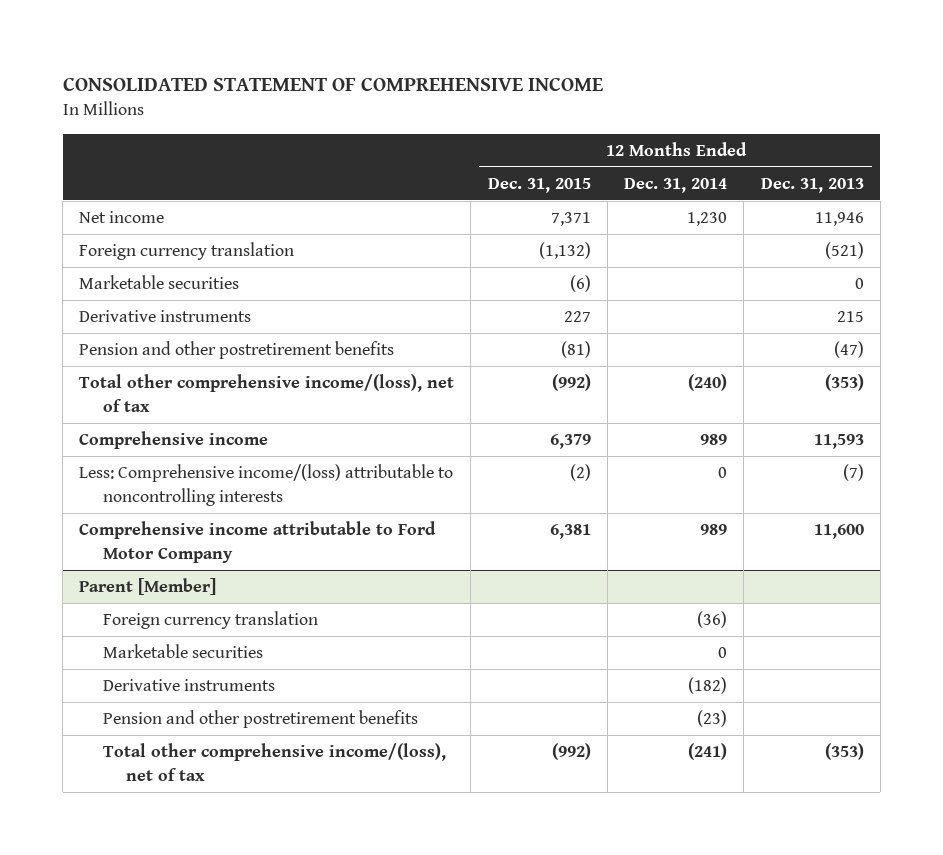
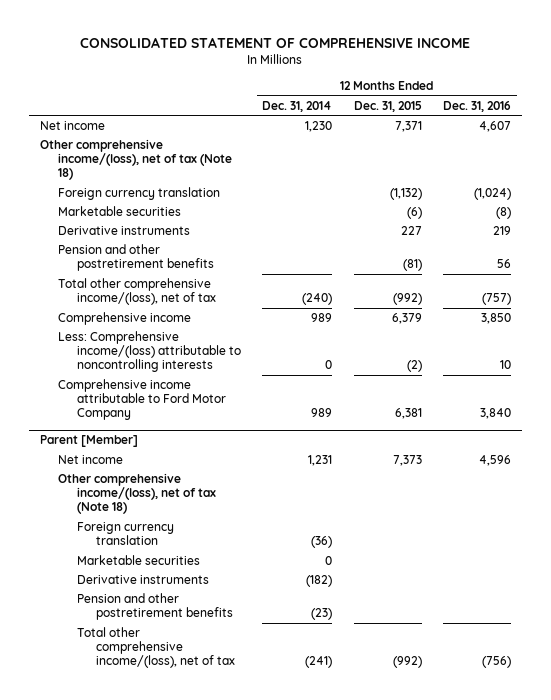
[760,177,864,193] Dec. 31, 2013 -> none
none -> [443,100,512,112] Dec. 31, 2016
none -> [39,139,233,181] Other comprehensive income/(loss), net of tax (Note 18)
none -> [58,455,124,465] Net income
none -> [58,473,216,515] Other comprehensive income/(loss), net of tax (Note 18)

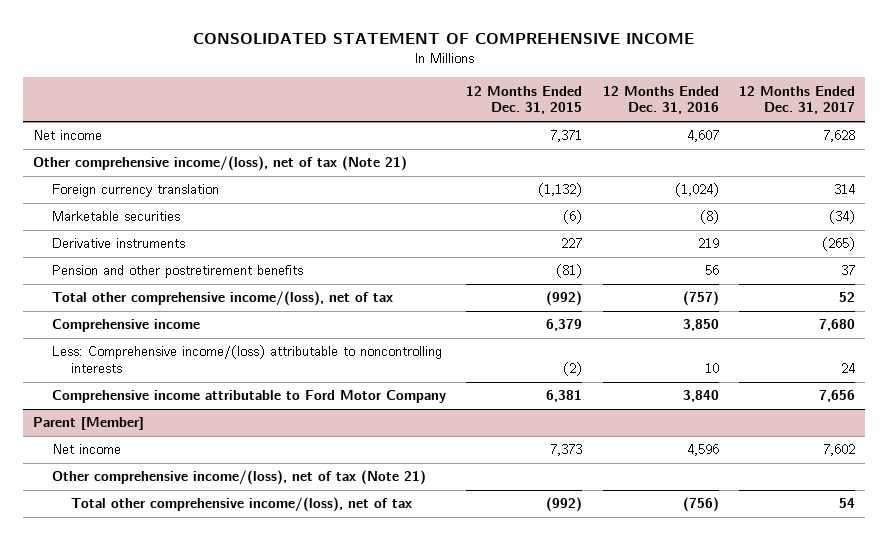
[262,100,333,112] Dec. 31, 2014 -> none
none -> [739,85,856,115] 12 Months Ended Dec. 31, 2017
[39,139,233,181] Other comprehensive income/(loss), net of tax (Note 18) -> [32,156,407,172] Other comprehensive income/(loss), net of tax (Note 21)
[76,522,174,546] Foreign currency translation -> none
[76,555,200,566] Marketable securities -> none
[76,575,209,585] Derivative instruments -> none
[76,593,233,621] Pension and other postretirement benefits -> none
[58,473,216,515] Other comprehensive income/(loss), net of tax (Note 18) -> [52,470,427,486] Other comprehensive income/(loss), net of tax (Note 21)

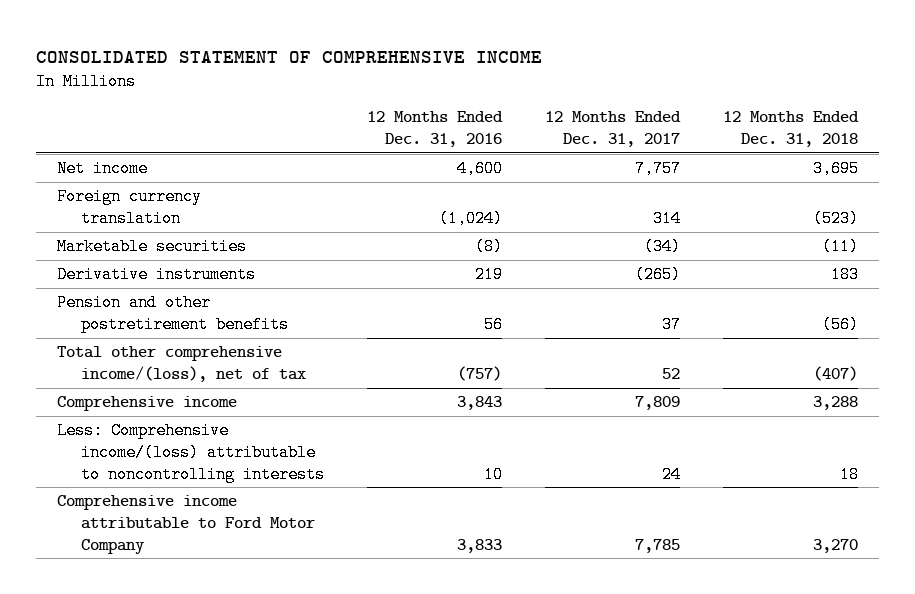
[466,85,583,115] 12 Months Ended Dec. 31, 2015 -> none
none -> [722,111,859,148] 12 Months Ended Dec. 31, 2018
[32,156,407,172] Other comprehensive income/(loss), net of tax (Note 21) -> none
[686,130,719,143] 4,607 -> [456,160,503,178] 4,600
[823,130,856,143] 7,628 -> [634,160,681,178] 7,757
[682,319,719,332] 3,850 -> [456,396,502,411] 3,843
[819,319,856,332] 7,680 -> [634,396,680,411] 7,809
[32,417,144,431] Parent [Member] -> none
[52,444,122,455] Net income -> none
[52,470,427,486] Other comprehensive income/(loss), net of tax (Note 21) -> none
[71,497,413,513] Total other comprehensive income/(loss), net of tax -> none
[682,390,719,403] 3,840 -> [456,538,502,553] 3,833
[819,390,856,403] 7,656 -> [634,538,680,553] 7,785

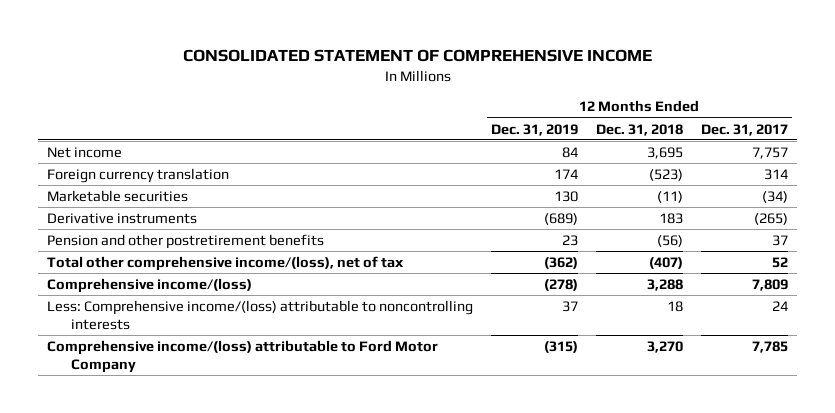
[366,111,503,148] 12 Months Ended Dec. 31, 2016 -> none
none -> [491,123,579,136] Dec. 31, 2019
[57,396,238,412] Comprehensive income -> [47,277,253,293] Comprehensive income/(loss)
[57,495,315,554] Comprehensive income attributable to Ford Motor Company -> [47,339,439,373] Comprehensive income/(loss) attributable to Ford Motor Company

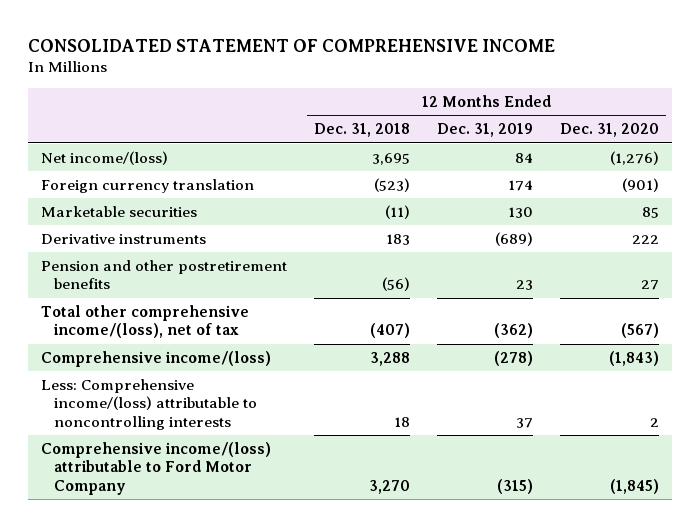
[700,123,788,136] Dec. 31, 2017 -> none
none -> [559,123,659,138] Dec. 31, 2020
[47,146,123,158] Net income -> [41,150,169,165] Net income/(loss)

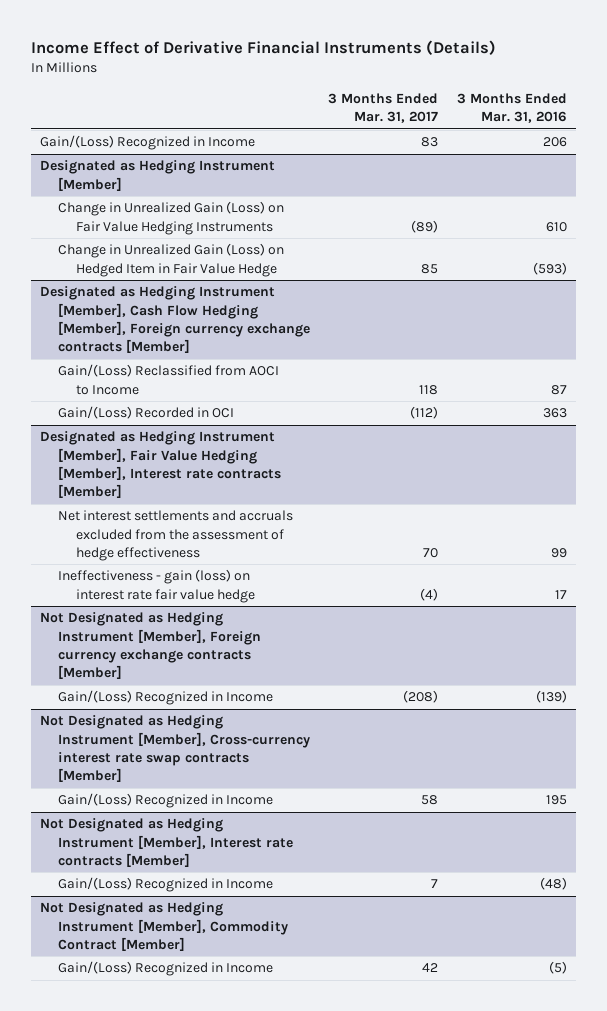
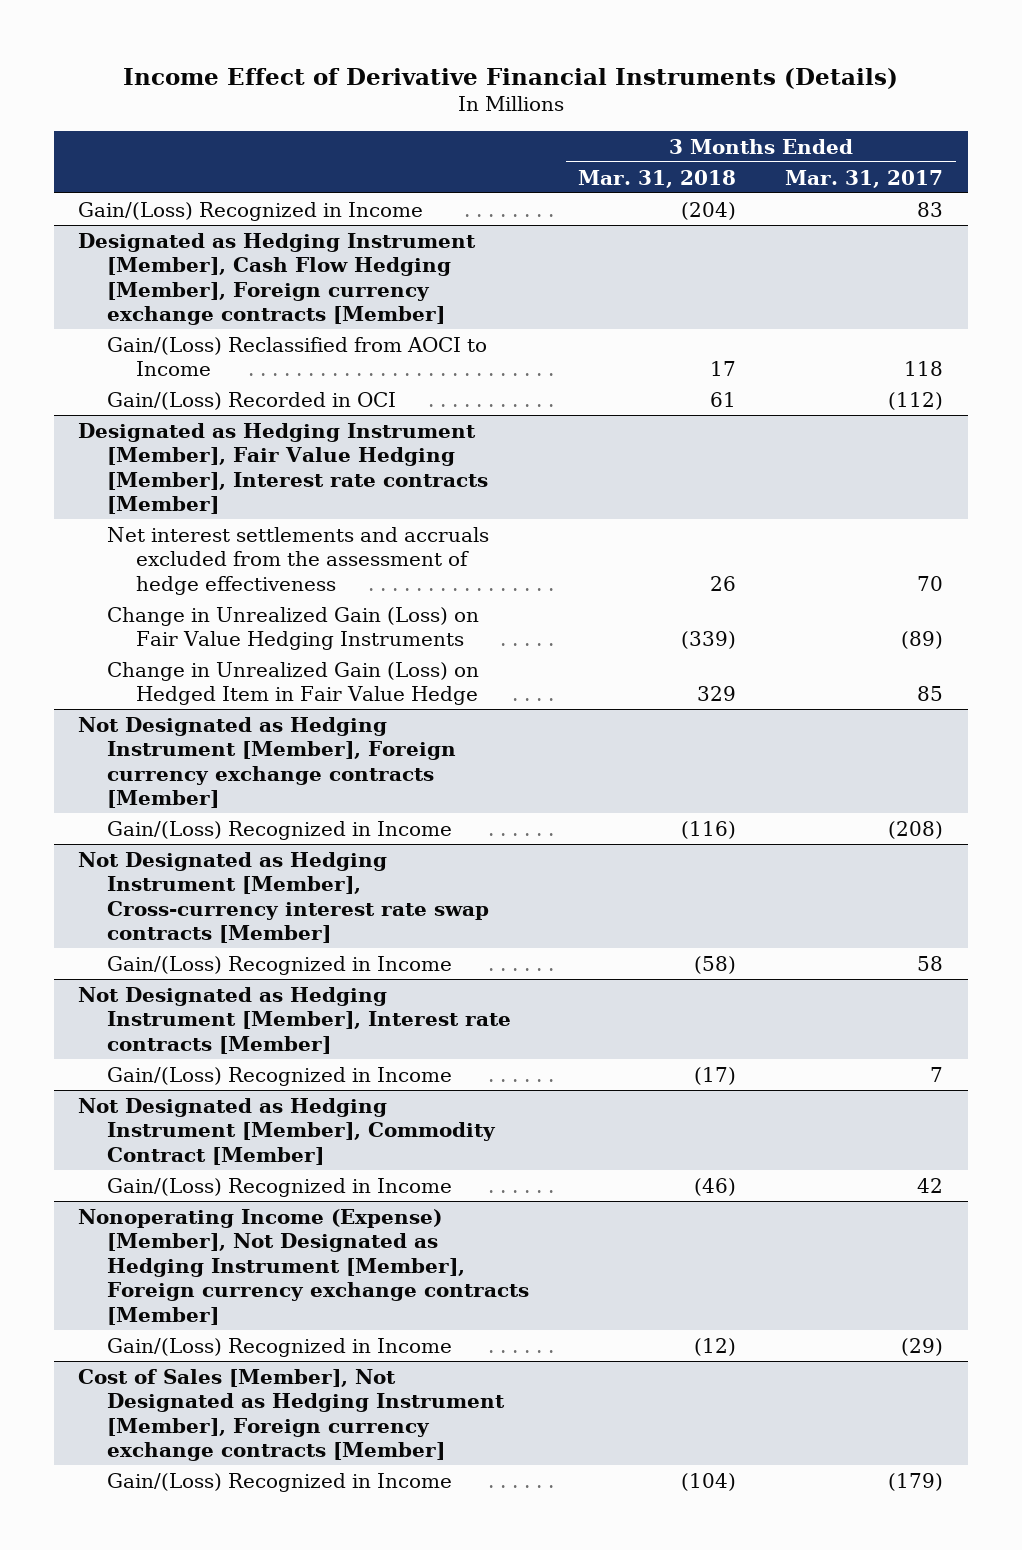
[456,92,567,124] 3 Months Ended Mar. 31, 2016 -> none
none -> [578,169,737,188] Mar. 31, 2018
[40,160,276,191] Designated as Hedging Instrument [Member] -> none
[58,201,285,235] Change in Unrealized Gain (Loss) on Fair Value Hedging Instruments -> none
[58,243,285,277] Change in Unrealized Gain (Loss) on Hedged Item in Fair Value Hedge -> none
[58,569,256,603] Ineffectiveness - gain (loss) on interest rate fair value hedge -> none
none -> [107,606,480,651] Change in Unrealized Gain (Loss) on Fair Value Hedging Instruments
none -> [107,661,480,706] Change in Unrealized Gain (Loss) on Hedged Item in Fair Value Hedge
none -> [78,1208,530,1325] Nonoperating Income (Expense) [Member], Not Designated as Hedging Instrument [Member], Foreign currency exchange contracts [Member]
none -> [107,1337,453,1357] Gain/(Loss) Recognized in Income
none -> [78,1368,506,1462] Cost of Sales [Member], Not Designated as Hedging Instrument [Member], Foreign currency exchange contracts [Member]
none -> [107,1472,453,1492] Gain/(Loss) Recognized in Income

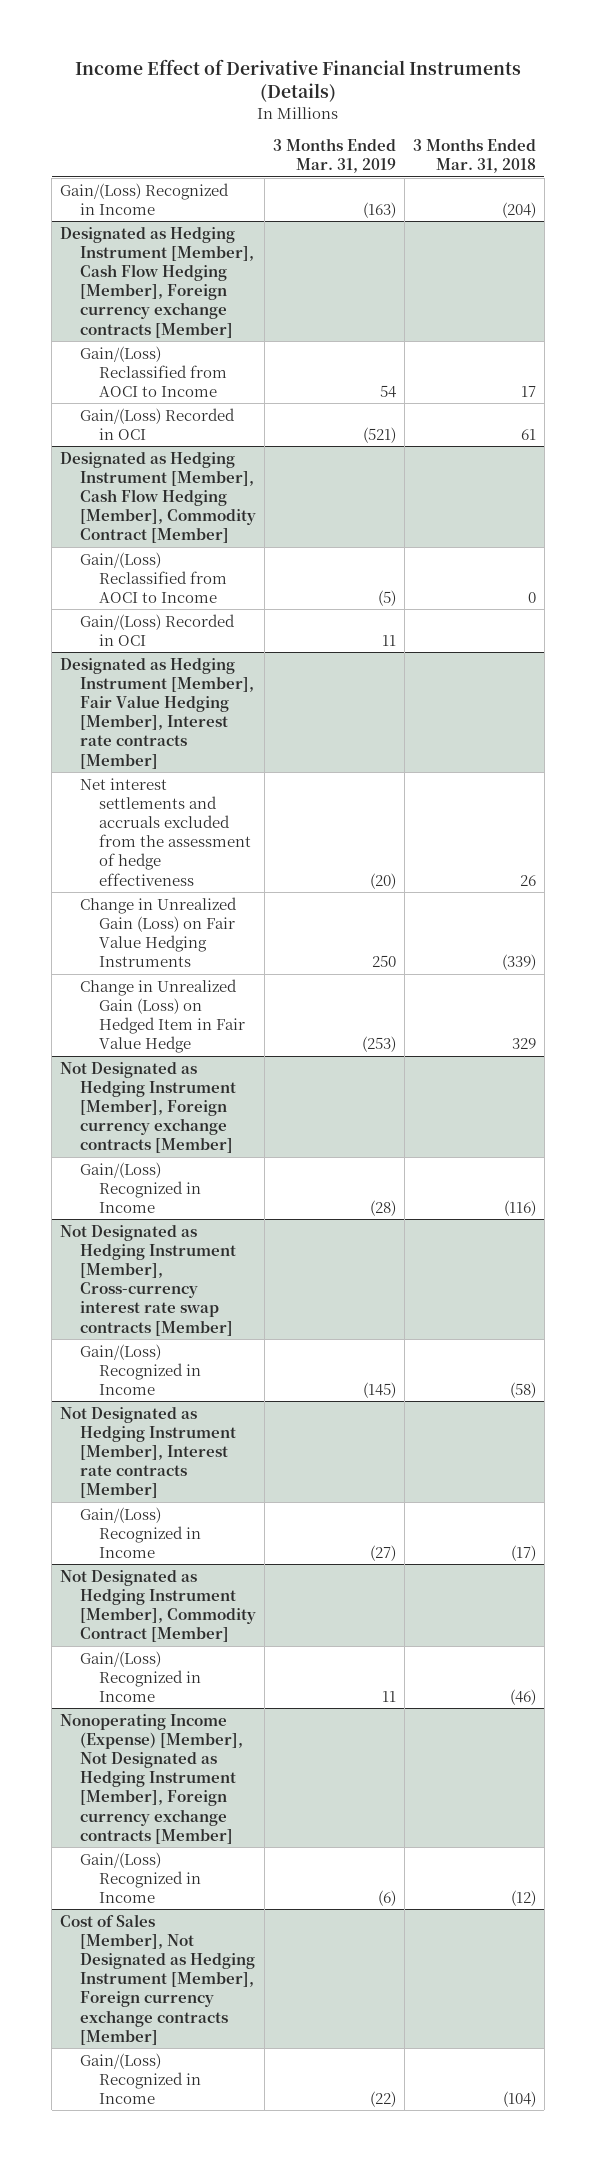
[785,169,944,188] Mar. 31, 2017 -> none
none -> [272,138,396,174] 3 Months Ended Mar. 31, 2019
none -> [60,451,256,544] Designated as Hedging Instrument [Member], Cash Flow Hedging [Member], Commodity Contract [Member]
none -> [79,551,228,603] Gain/(Loss) Reclassified from AOCI to Income
none -> [79,613,235,646] Gain/(Loss) Recorded in OCI

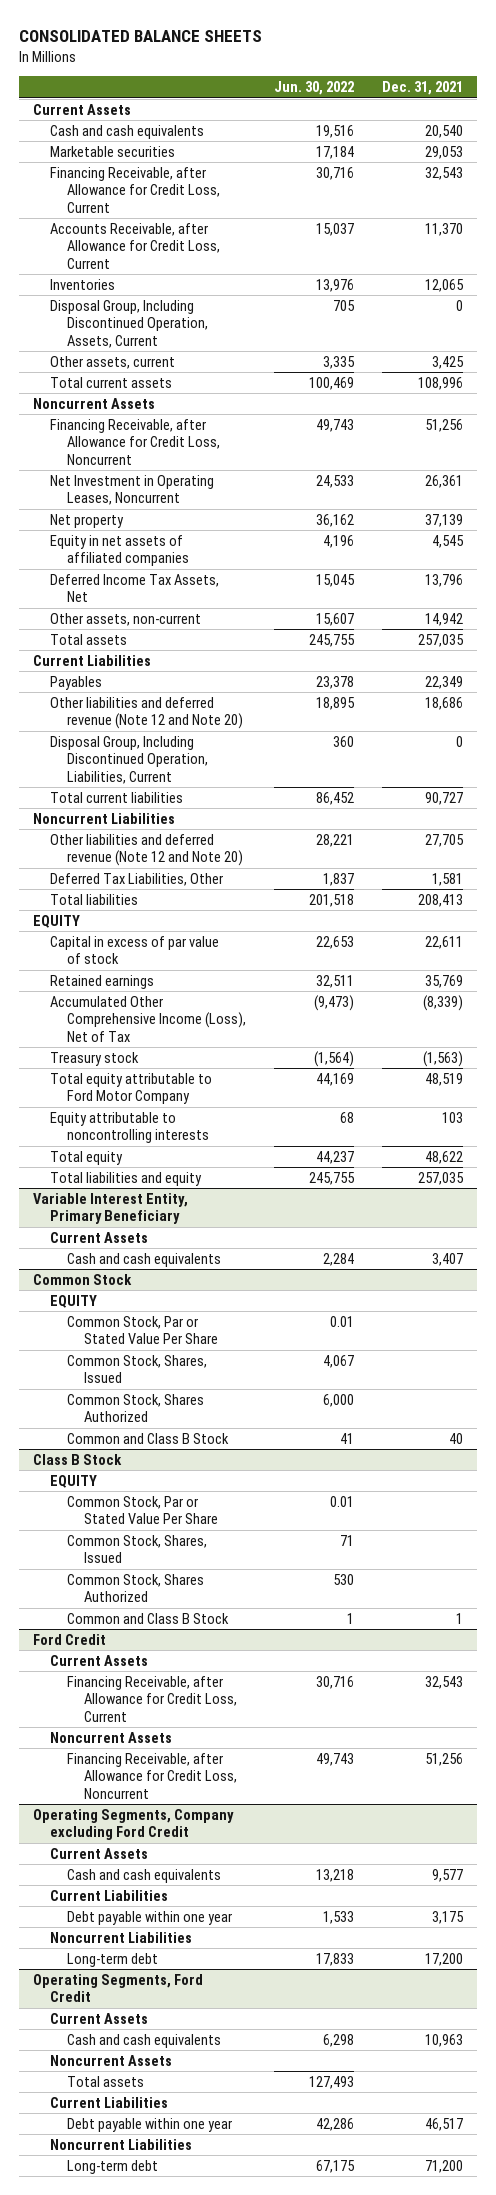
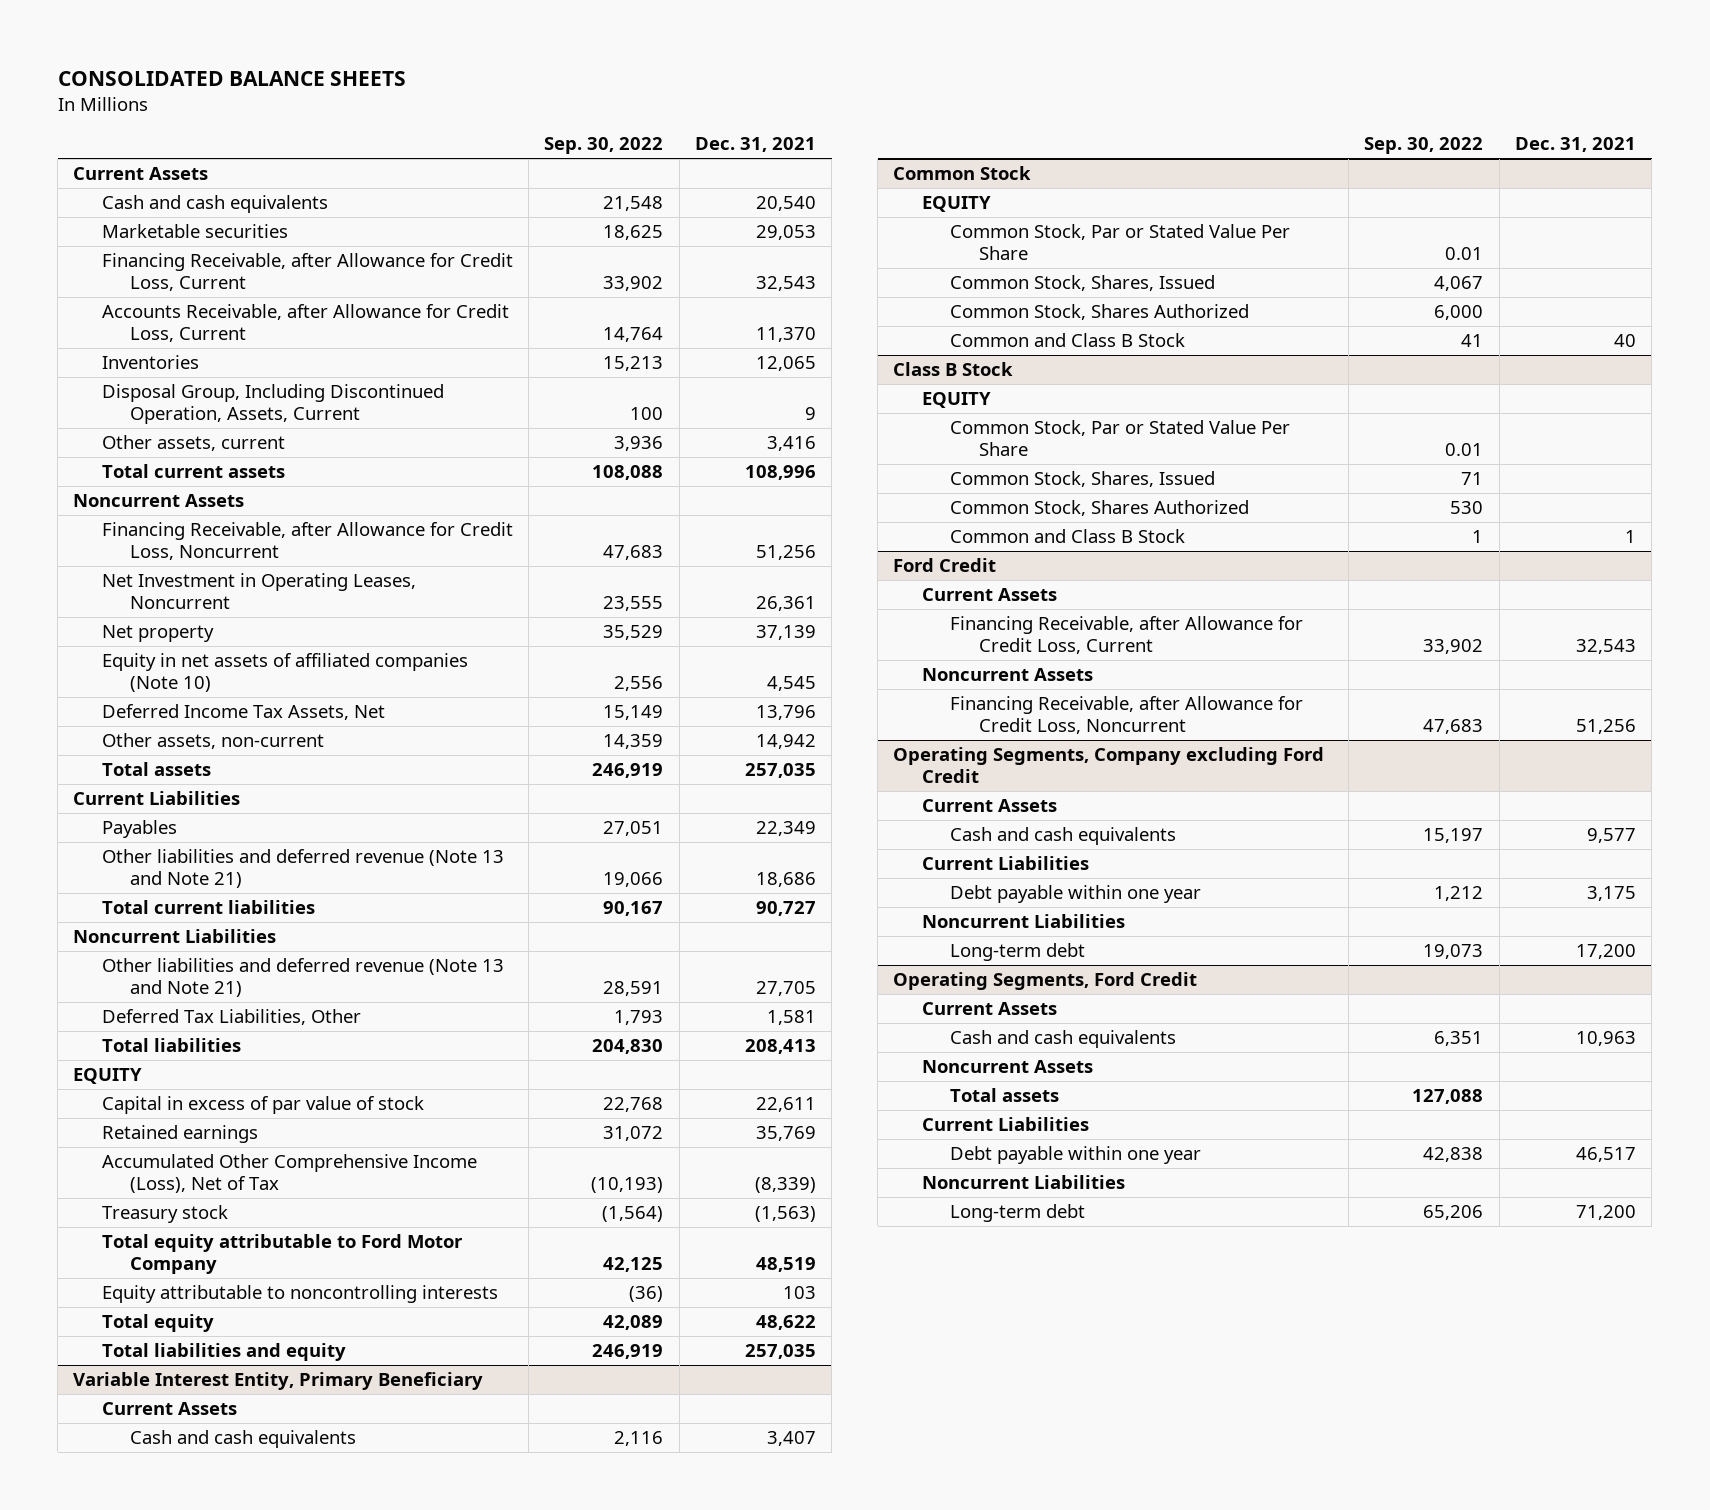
[273,81,354,96] Jun. 30, 2022 -> none
none -> [544,137,664,155] Sep. 30, 2022
[455,299,463,311] 0 -> [805,407,817,421] 9
[431,355,464,369] 3,425 -> [767,436,817,452] 3,416
[50,534,189,567] Equity in net assets of affiliated companies -> [101,653,468,693] Equity in net assets of affiliated companies (Note 10)
[50,735,208,784] Disposal Group, Including Discontinued Operation, Liabilities, Current -> none
[50,696,243,730] Other liabilities and deferred revenue (Note 12 and Note 20) -> [101,849,504,889] Other liabilities and deferred revenue (Note 13 and Note 21)
[50,833,243,867] Other liabilities and deferred revenue (Note 12 and Note 20) -> [101,958,504,998] Other liabilities and deferred revenue (Note 13 and Note 21)

